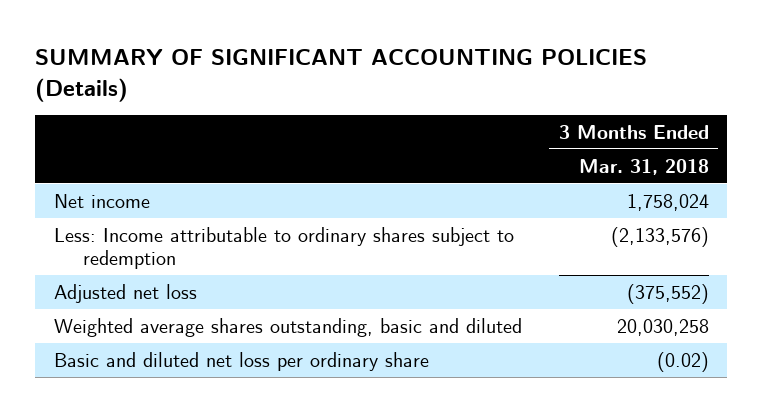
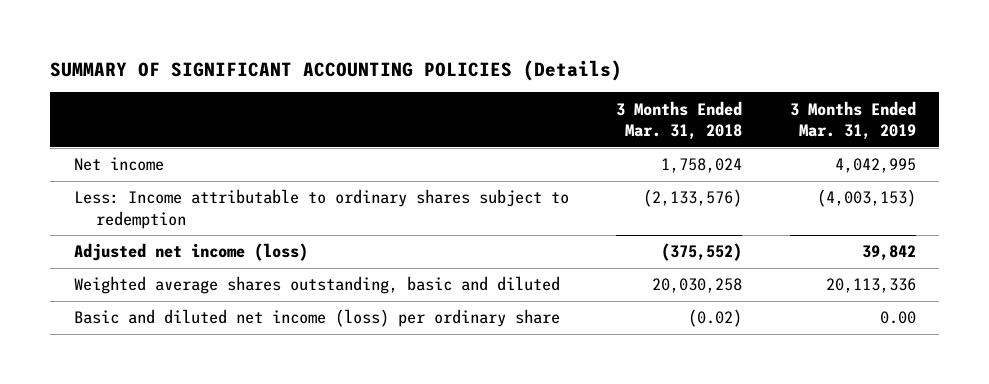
none -> [789,100,916,140] 3 Months Ended Mar. 31, 2019
[53,283,197,303] Adjusted net loss -> [73,243,308,262] Adjusted net income (loss)
[53,351,429,371] Basic and diluted net loss per ordinary share -> [73,309,560,328] Basic and diluted net income (loss) per ordinary share

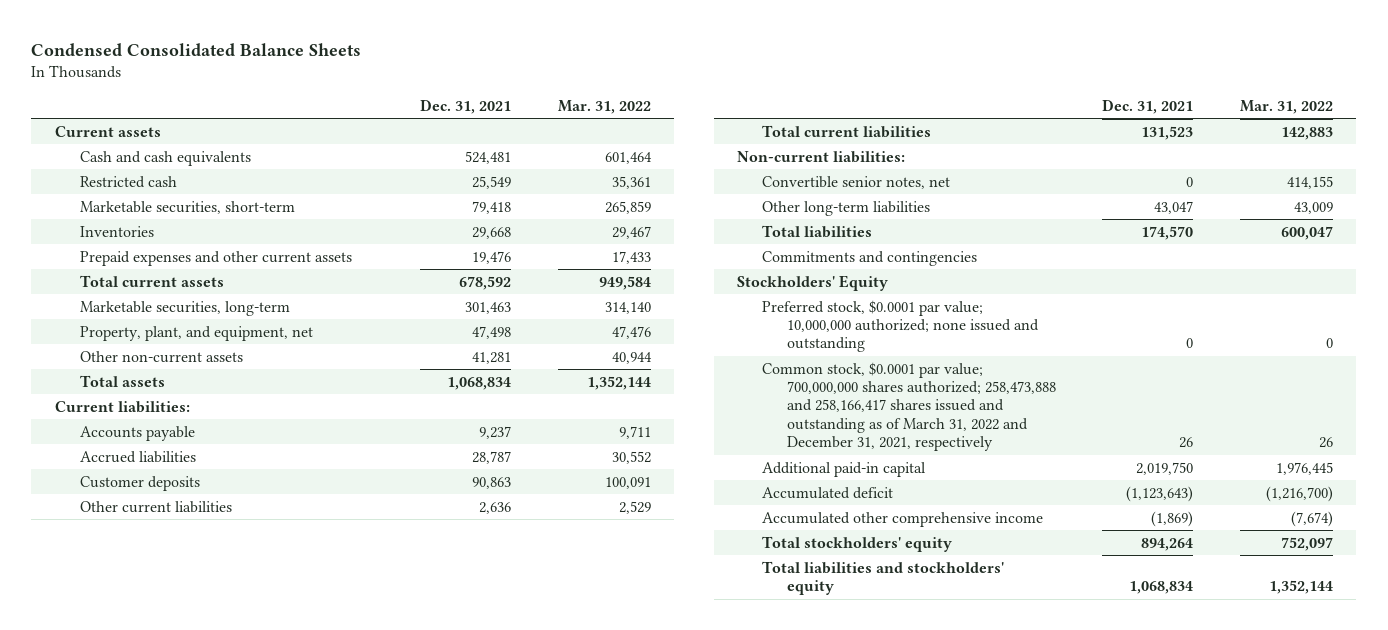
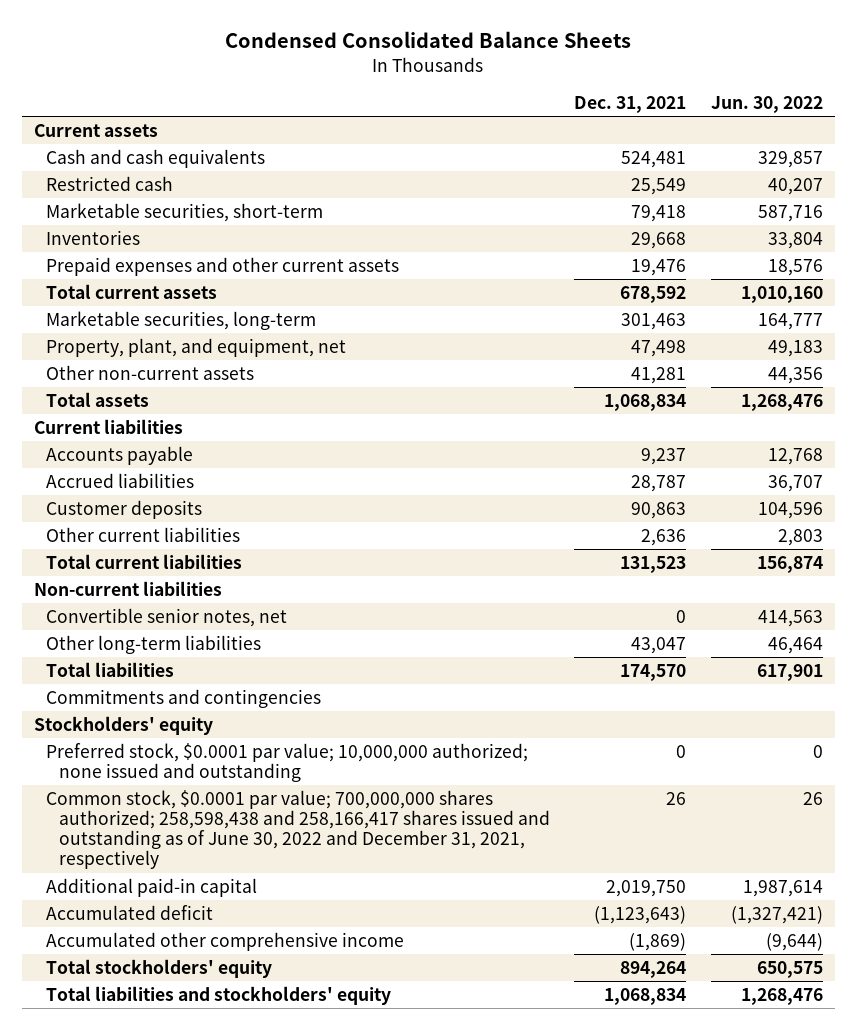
[557,99,651,114] Mar. 31, 2022 -> none
none -> [710,95,823,113] Jun. 30, 2022
[54,400,190,413] Current liabilities: -> [33,418,183,434] Current liabilities
[737,150,906,163] Non-current liabilities: -> [33,580,222,596] Non-current liabilities
[737,274,889,291] Stockholders' Equity -> [33,715,213,735] Stockholders' equity
[761,361,1056,452] Common stock, $0.0001 par value; 700,000,000 shares authorized; 258,473,888 and 258,166,417 shares issued and outstanding as of March 31, 2022 and December 31, 2021, respectively -> [46,789,550,870] Common stock, $0.0001 par value; 700,000,000 shares authorized; 258,598,438 and 258,166,417 shares issued and outstanding as of June 30, 2022 and December 31, 2021, respectively

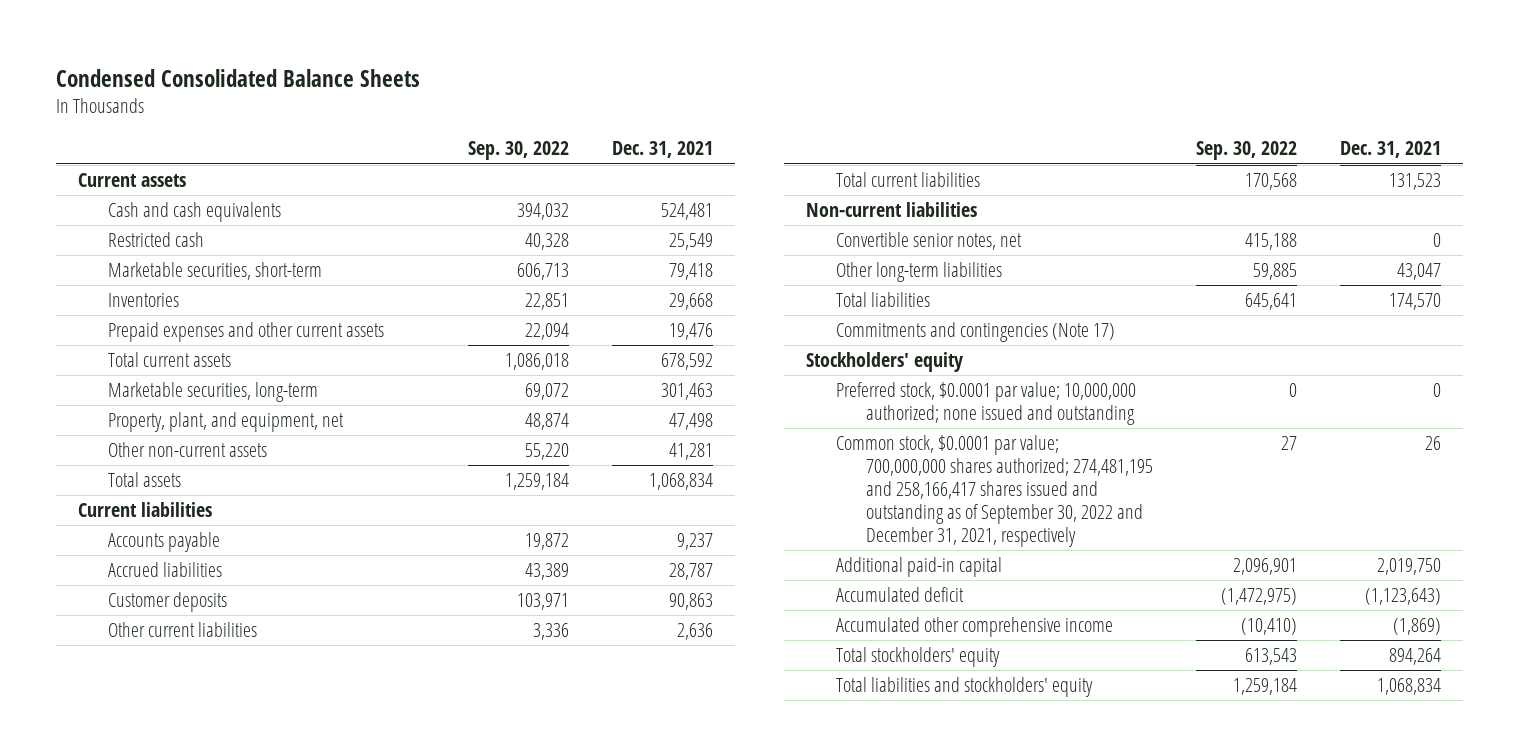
[710,95,823,113] Jun. 30, 2022 -> none
none -> [468,141,570,161] Sep. 30, 2022
[46,688,322,708] Commitments and contingencies -> [835,322,1115,343] Commitments and contingencies (Note 17)
[46,789,550,870] Common stock, $0.0001 par value; 700,000,000 shares authorized; 258,598,438 and 258,166,417 shares issued and outstanding as of June 30, 2022 and December 31, 2021, respectively -> [835,435,1153,548] Common stock, $0.0001 par value; 700,000,000 shares authorized; 274,481,195 and 258,166,417 shares issued and outstanding as of September 30, 2022 and December 31, 2021, respectively

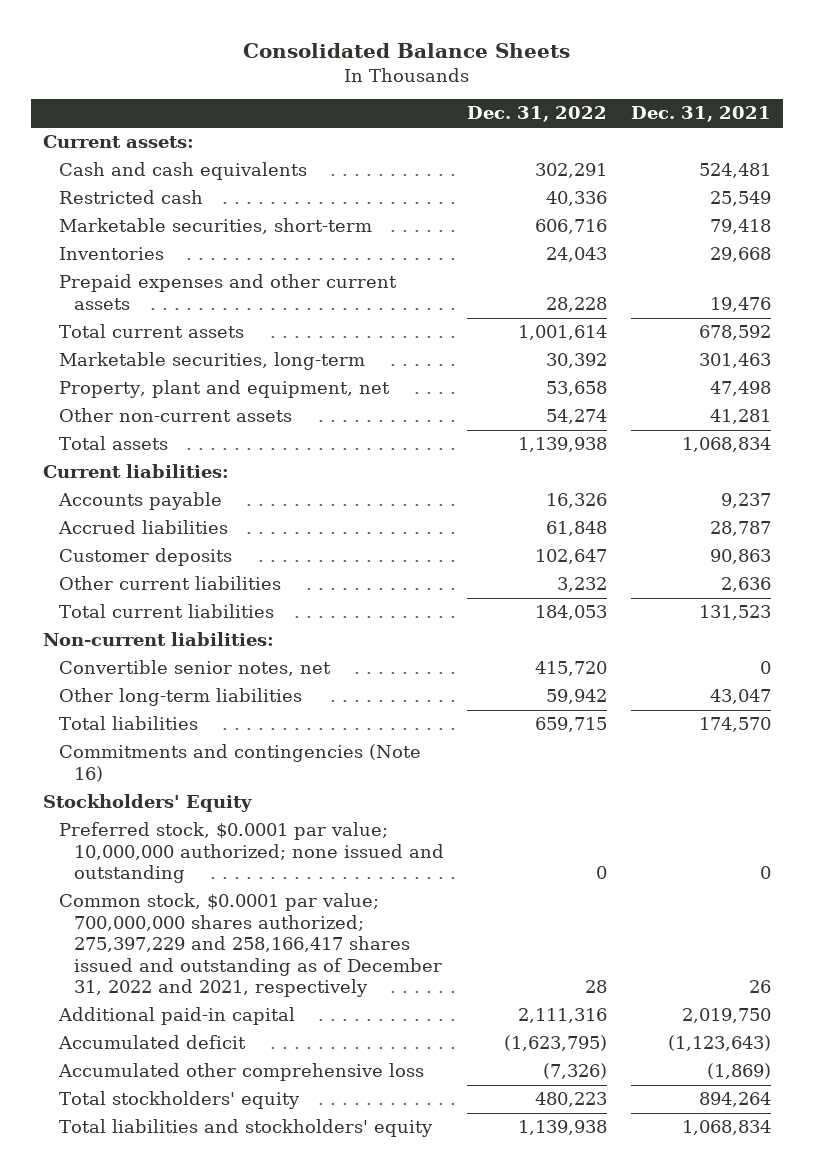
[56,68,421,87] Condensed Consolidated Balance Sheets -> [243,43,571,59] Consolidated Balance Sheets
[468,141,570,161] Sep. 30, 2022 -> none
none -> [467,106,608,123] Dec. 31, 2022
[77,173,186,188] Current assets -> [43,135,195,149] Current assets:
[107,412,344,433] Property, plant, and equipment, net -> [58,380,390,399] Property, plant and equipment, net
[77,502,212,518] Current liabilities -> [43,464,230,479] Current liabilities:
[805,202,977,218] Non-current liabilities -> [43,632,275,647] Non-current liabilities:
[835,322,1115,343] Commitments and contingencies (Note 17) -> [58,744,421,782] Commitments and contingencies (Note 16)
[805,352,963,373] Stockholders' equity -> [43,794,253,813] Stockholders' Equity
[835,435,1153,548] Common stock, $0.0001 par value; 700,000,000 shares authorized; 274,481,195 and 258,166,417 shares issued and outstanding as of September 30, 2022 and December 31, 2021, respectively -> [58,893,443,998] Common stock, $0.0001 par value; 700,000,000 shares authorized; 275,397,229 and 258,166,417 shares issued and outstanding as of December 31, 2022 and 2021, respectively
[835,617,1113,638] Accumulated other comprehensive income -> [57,1063,424,1082] Accumulated other comprehensive loss

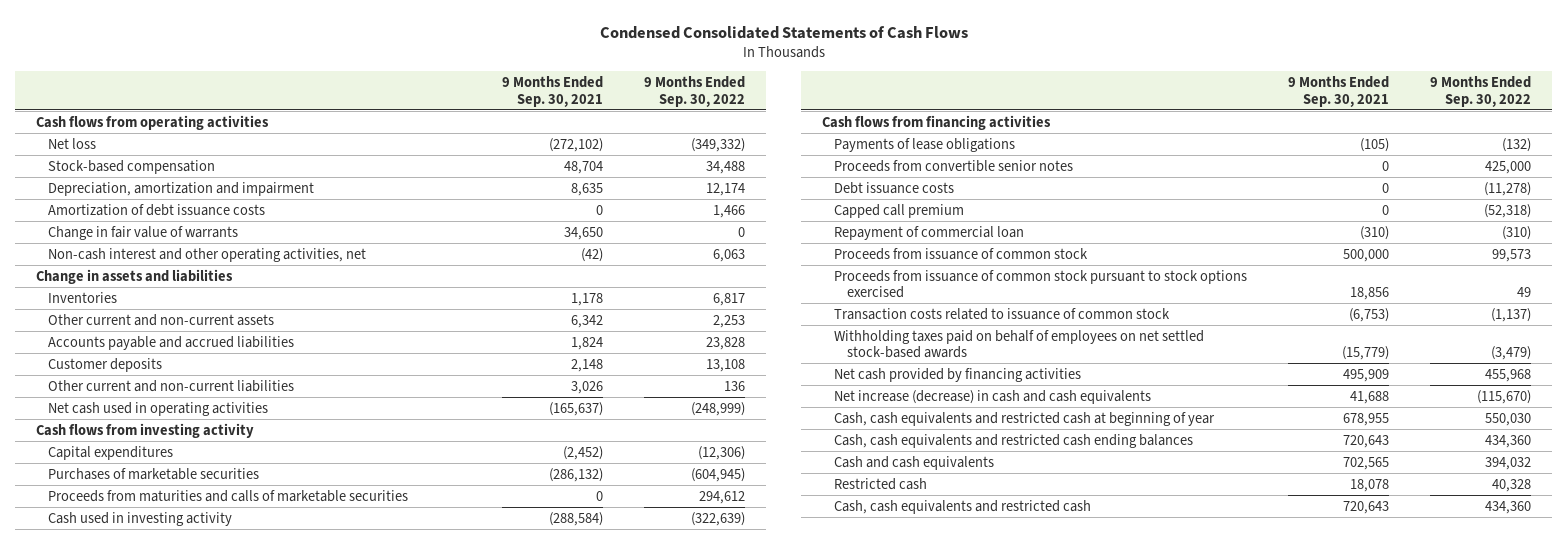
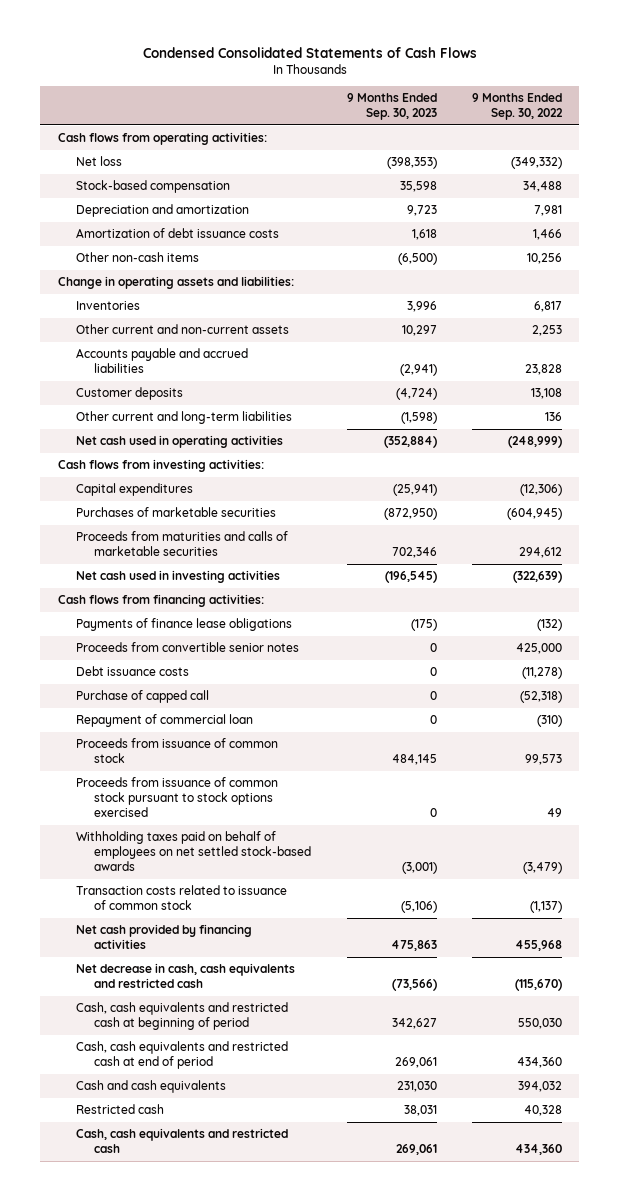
[502,75,604,107] 9 Months Ended Sep. 30, 2021 -> none
none -> [346,93,437,121] 9 Months Ended Sep. 30, 2023
[35,114,269,130] Cash flows from operating activities -> [57,132,267,146] Cash flows from operating activities:
[48,181,315,196] Depreciation, amortization and impairment -> [75,204,249,218] Depreciation and amortization
[706,182,746,196] 12,174 -> [533,205,562,217] 7,981
[48,225,239,240] Change in fair value of warrants -> none
[48,247,367,262] Non-cash interest and other operating activities, net -> [75,252,199,263] Other non-cash items
[713,248,746,262] 6,063 -> [526,253,562,265] 10,256
[35,268,233,284] Change in assets and liabilities -> [57,276,294,290] Change in operating assets and liabilities:
[48,379,295,392] Other current and non-current liabilities -> [75,411,292,425] Other current and long-term liabilities
[35,422,254,438] Cash flows from investing activity -> [57,459,264,473] Cash flows from investing activities:
[48,511,233,526] Cash used in investing activity -> [75,570,280,584] Net cash used in investing activities
[821,114,1051,130] Cash flows from financing activities -> [57,594,264,608] Cash flows from financing activities:
[834,137,1016,152] Payments of lease obligations -> [75,618,292,632] Payments of finance lease obligations
[834,203,965,218] Capped call premium -> [75,690,209,704] Purchase of capped call
[834,307,1171,320] Transaction costs related to issuance of common stock -> [75,885,287,911] Transaction costs related to issuance of common stock
[834,389,1152,404] Net increase (decrease) in cash and cash equivalents -> [75,963,295,989] Net decrease in cash, cash equivalents and restricted cash
[834,411,1216,426] Cash, cash equivalents and restricted cash at beginning of year -> [75,1002,288,1031] Cash, cash equivalents and restricted cash at beginning of period
[834,433,1194,448] Cash, cash equivalents and restricted cash ending balances -> [75,1041,288,1070] Cash, cash equivalents and restricted cash at end of period

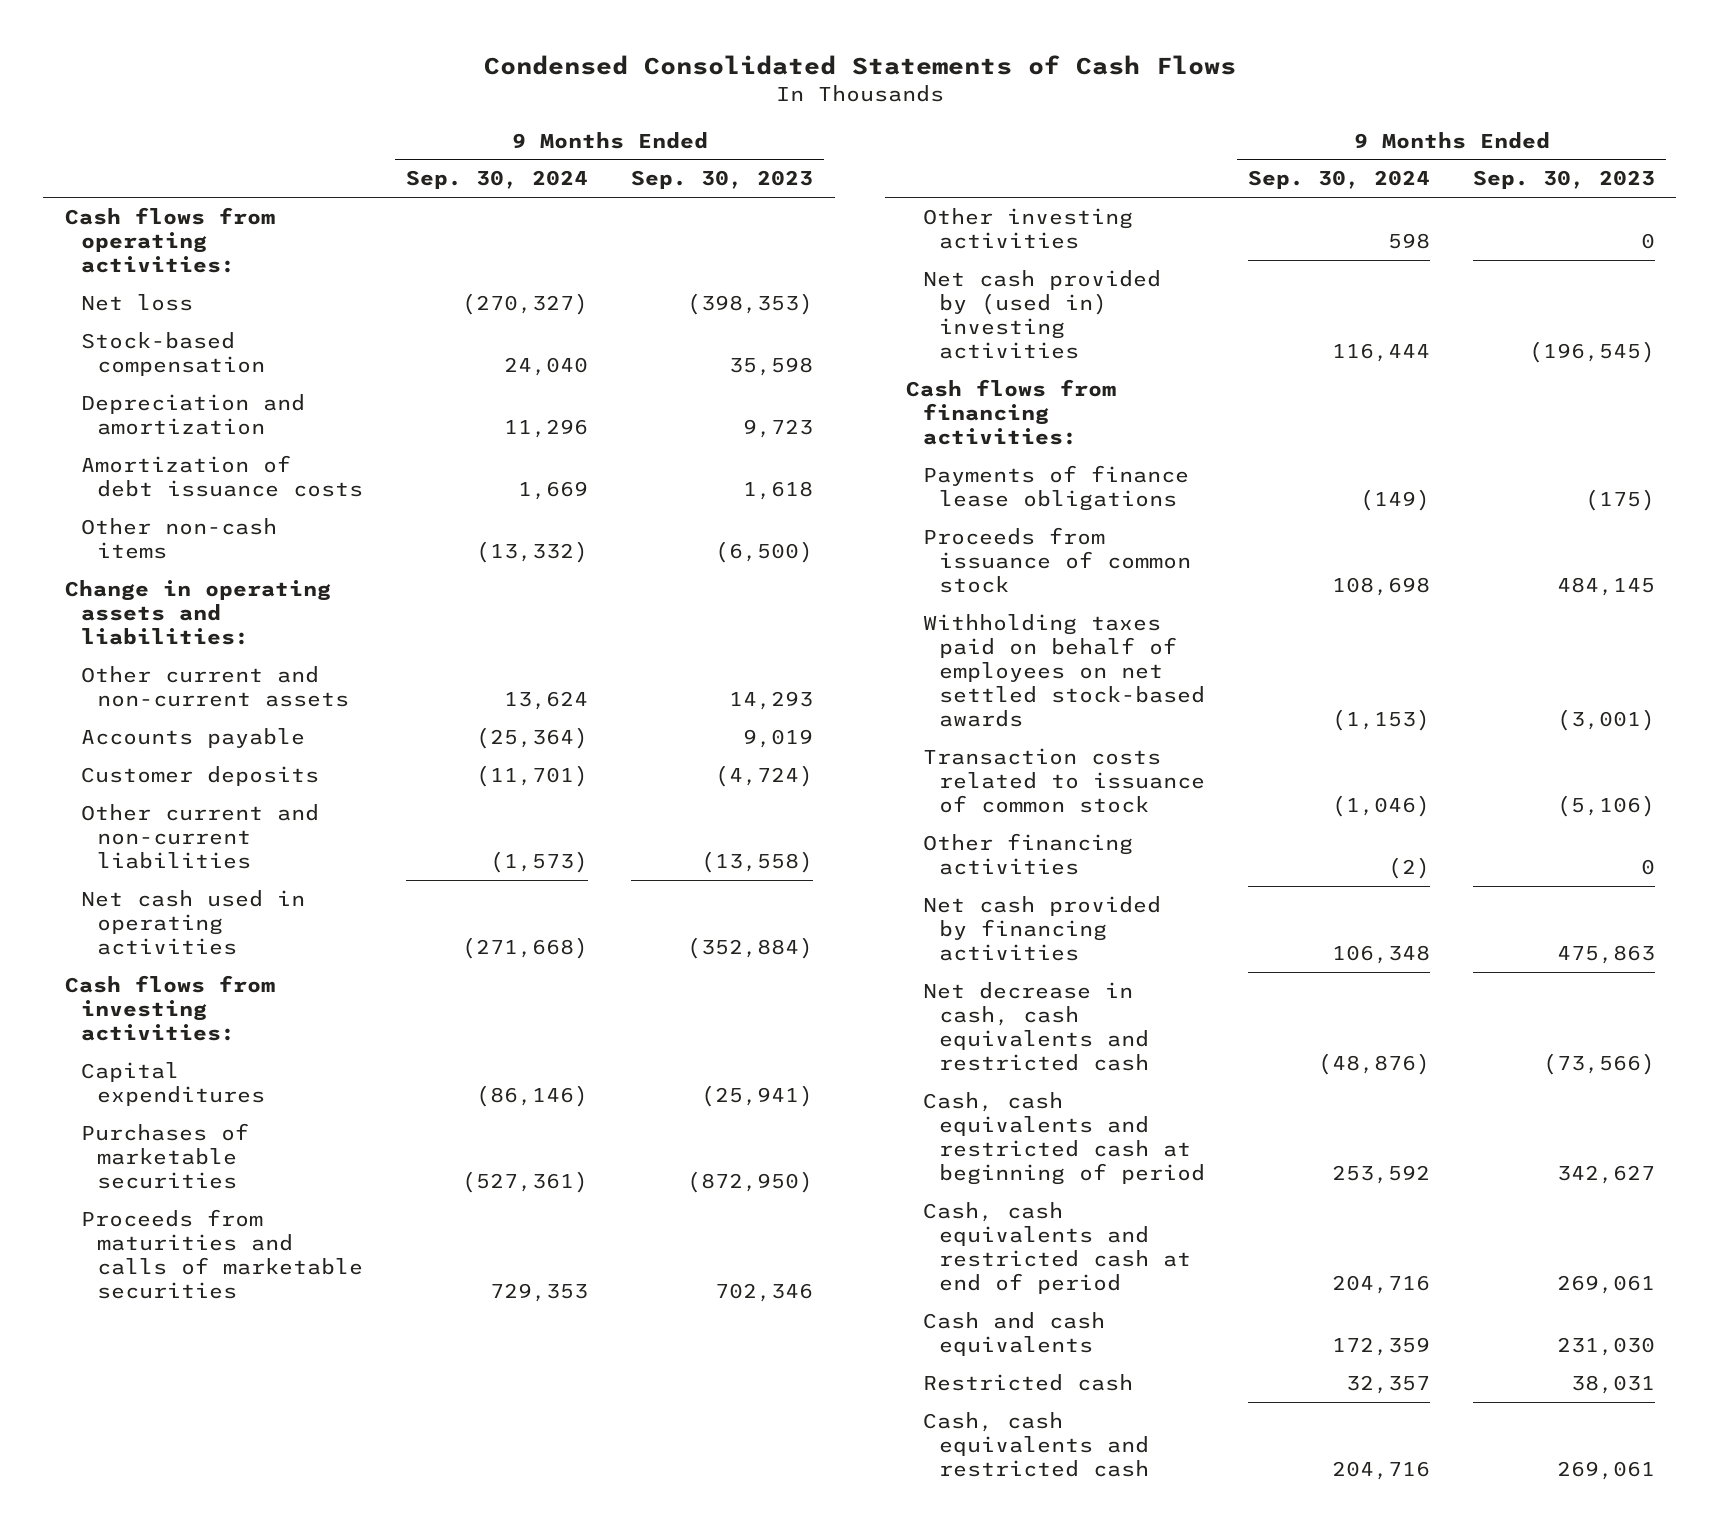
[471,93,563,121] 9 Months Ended Sep. 30, 2022 -> none
none -> [406,170,589,190] Sep. 30, 2024
[75,301,140,311] Inventories -> none
[75,348,248,374] Accounts payable and accrued liabilities -> none
[401,325,437,337] 10,297 -> [729,690,814,710] 14,293
none -> [80,727,305,748] Accounts payable
[75,411,292,425] Other current and long-term liabilities -> [80,803,319,869] Other current and non-current liabilities
[400,412,437,425] (1,598) -> [701,850,814,873] (13,558)
none -> [922,207,1133,249] Other investing activities
[75,570,280,584] Net cash used in investing activities -> [922,269,1161,359] Net cash provided by (used in) investing activities
[75,642,299,653] Proceeds from convertible senior notes -> none
[75,666,189,677] Debt issuance costs -> none
[75,690,209,704] Purchase of capped call -> none
[75,714,253,728] Repayment of commercial loan -> none
[75,777,278,818] Proceeds from issuance of common stock pursuant to stock options exercised -> none
none -> [922,832,1133,875] Other financing activities

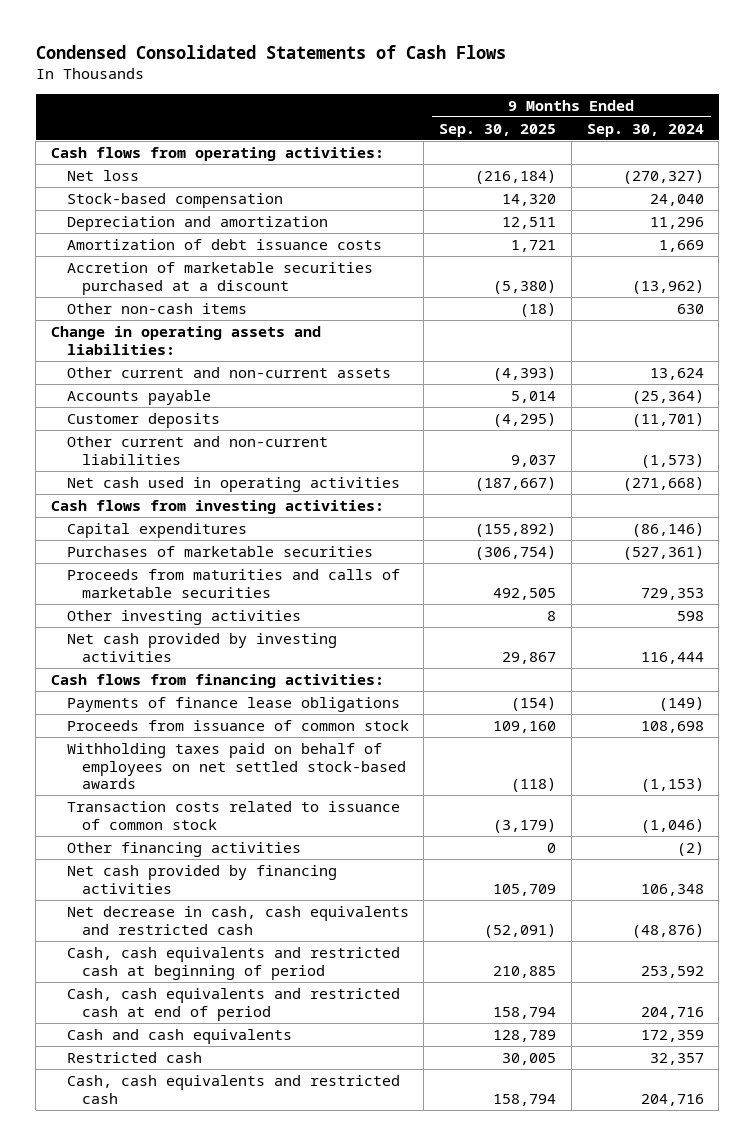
[631,170,814,190] Sep. 30, 2023 -> none
none -> [439,123,557,137] Sep. 30, 2025
none -> [66,261,373,295] Accretion of marketable securities purchased at a discount
[476,540,589,563] (13,332) -> [676,303,704,314] 630
[922,269,1161,359] Net cash provided by (used in) investing activities -> [66,632,337,662] Net cash provided by investing activities

